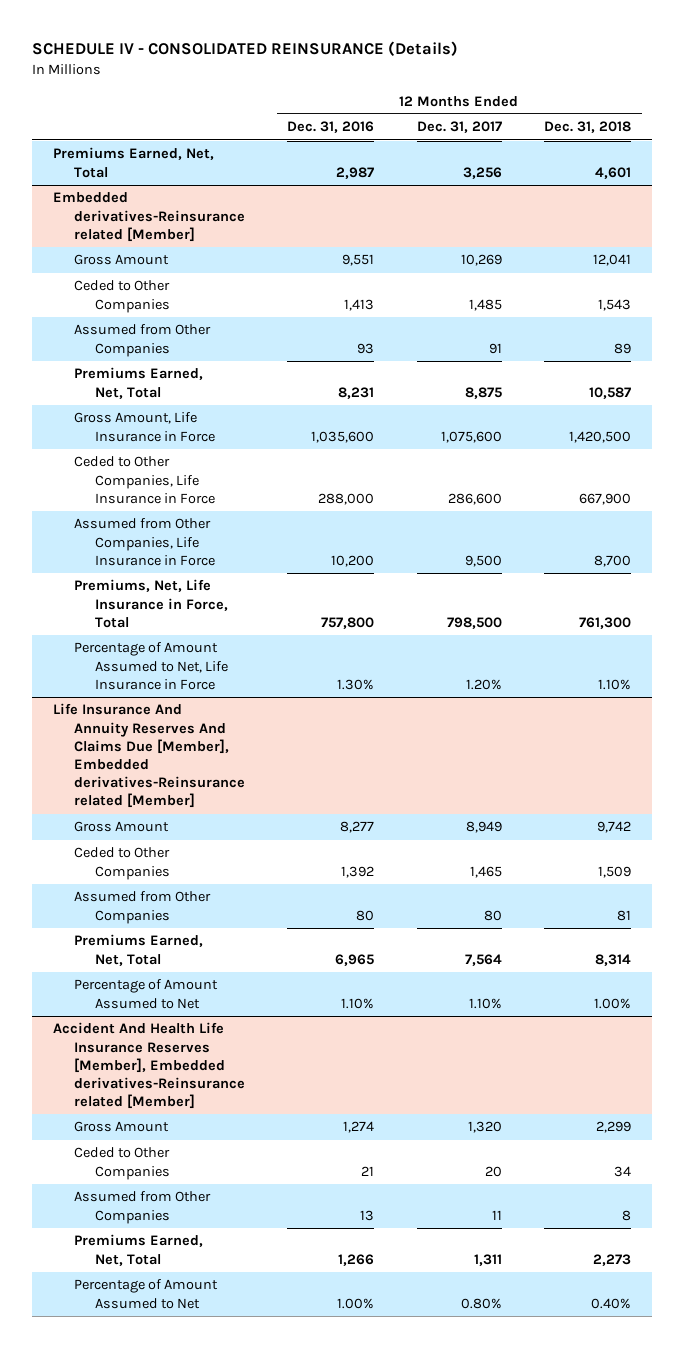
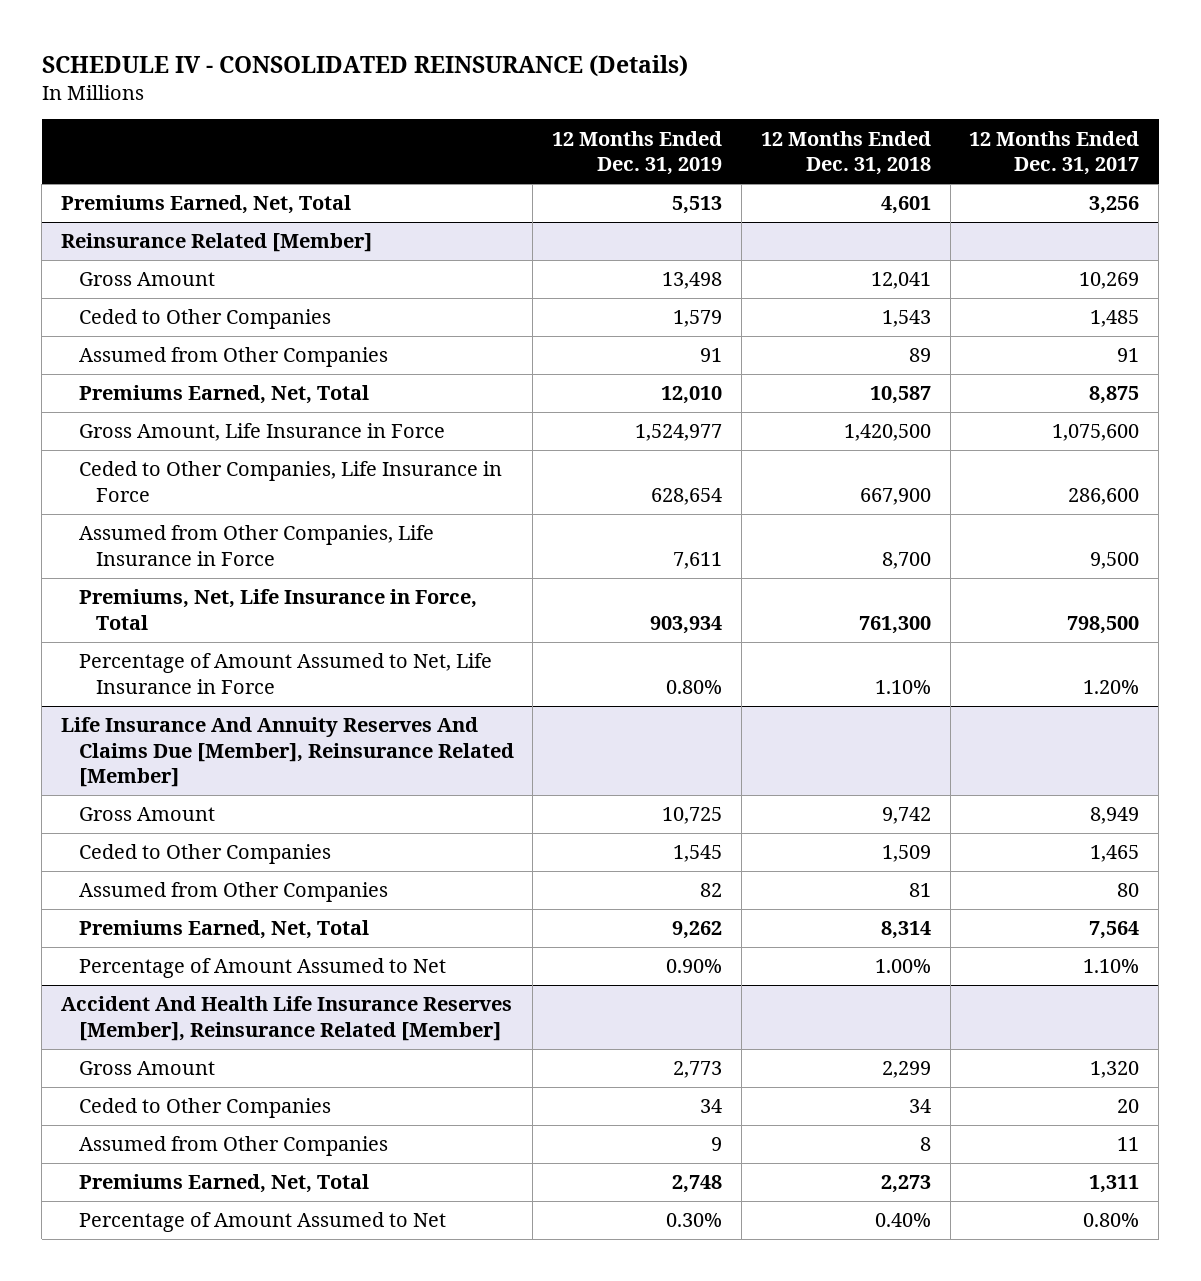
[287,121,375,134] Dec. 31, 2016 -> none
none -> [552,130,723,176] 12 Months Ended Dec. 31, 2019
[52,192,245,242] Embedded derivatives-Reinsurance related [Member] -> [61,233,373,253] Reinsurance Related [Member]
[52,703,245,809] Life Insurance And Annuity Reserves And Claims Due [Member], Embedded derivatives-Reinsurance related [Member] -> [61,717,514,788] Life Insurance And Annuity Reserves And Claims Due [Member], Reinsurance Related [Member]
[52,1022,245,1110] Accident And Health Life Insurance Reserves [Member], Embedded derivatives-Reinsurance related [Member] -> [61,996,513,1041] Accident And Health Life Insurance Reserves [Member], Reinsurance Related [Member]

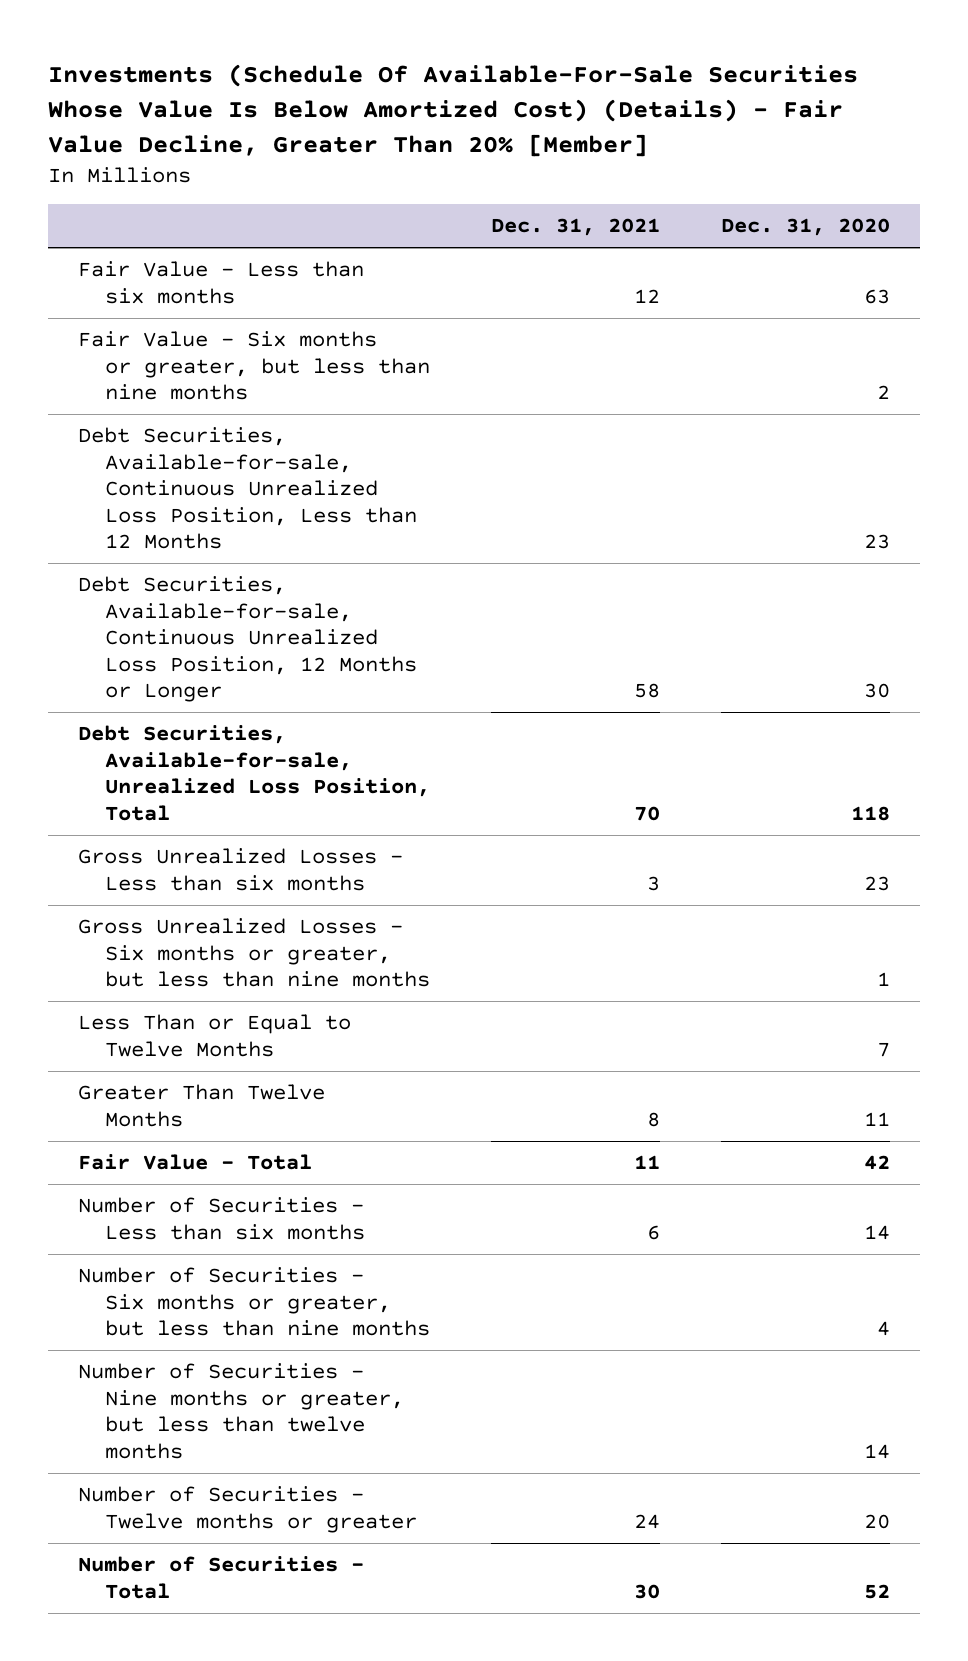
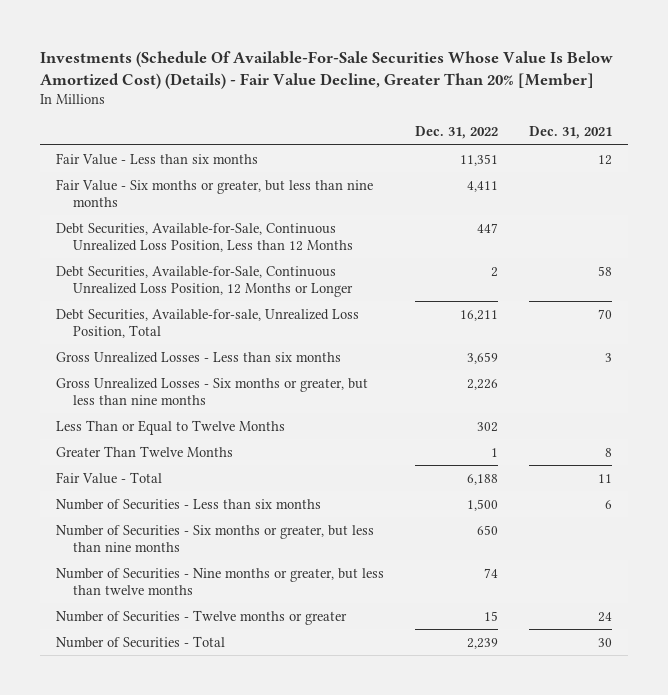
[720,218,890,237] Dec. 31, 2020 -> none
none -> [414,126,498,140] Dec. 31, 2022
[78,427,417,550] Debt Securities, Available-for-sale, Continuous Unrealized Loss Position, Less than 12 Months -> [55,222,353,252] Debt Securities, Available-for-Sale, Continuous Unrealized Loss Position, Less than 12 Months
[78,576,417,703] Debt Securities, Available-for-sale, Continuous Unrealized Loss Position, 12 Months or Longer -> [55,265,353,297] Debt Securities, Available-for-Sale, Continuous Unrealized Loss Position, 12 Months or Longer

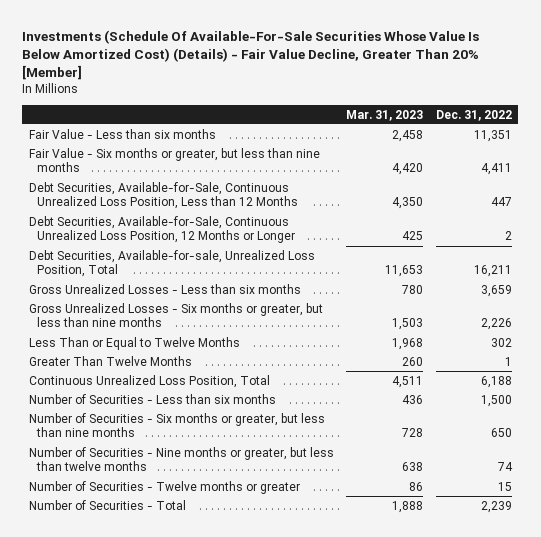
[529,126,613,140] Dec. 31, 2021 -> none
none -> [346,109,424,121] Mar. 31, 2023
[55,471,162,484] Fair Value - Total -> [28,374,270,388] Continuous Unrealized Loss Position, Total

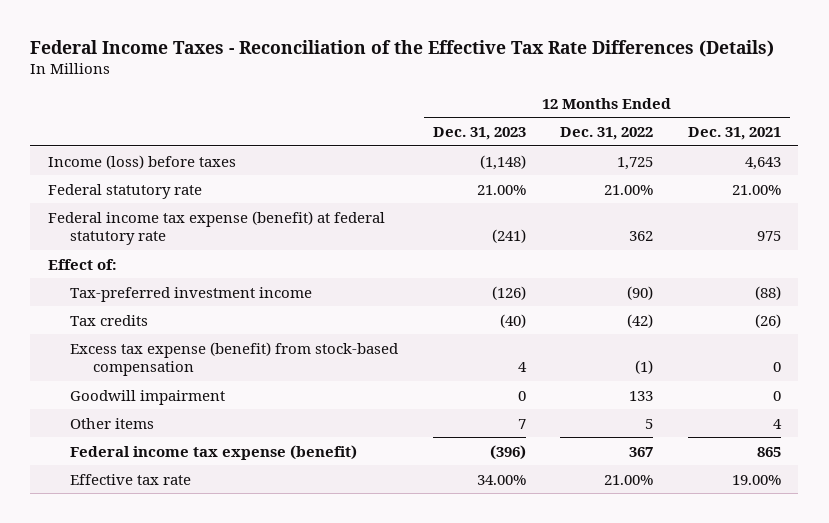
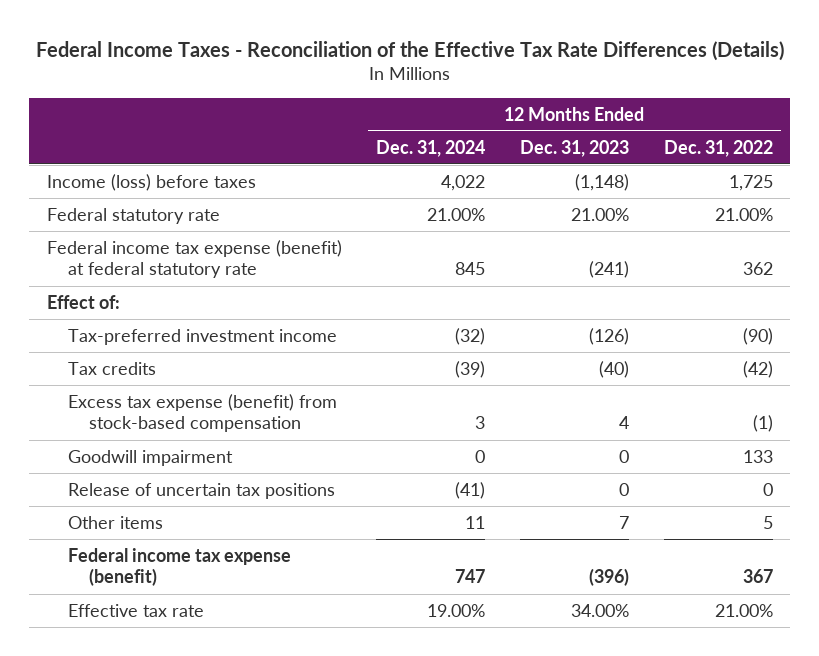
[687,127,781,141] Dec. 31, 2021 -> none
none -> [376,139,486,157] Dec. 31, 2024
none -> [67,482,335,499] Release of uncertain tax positions

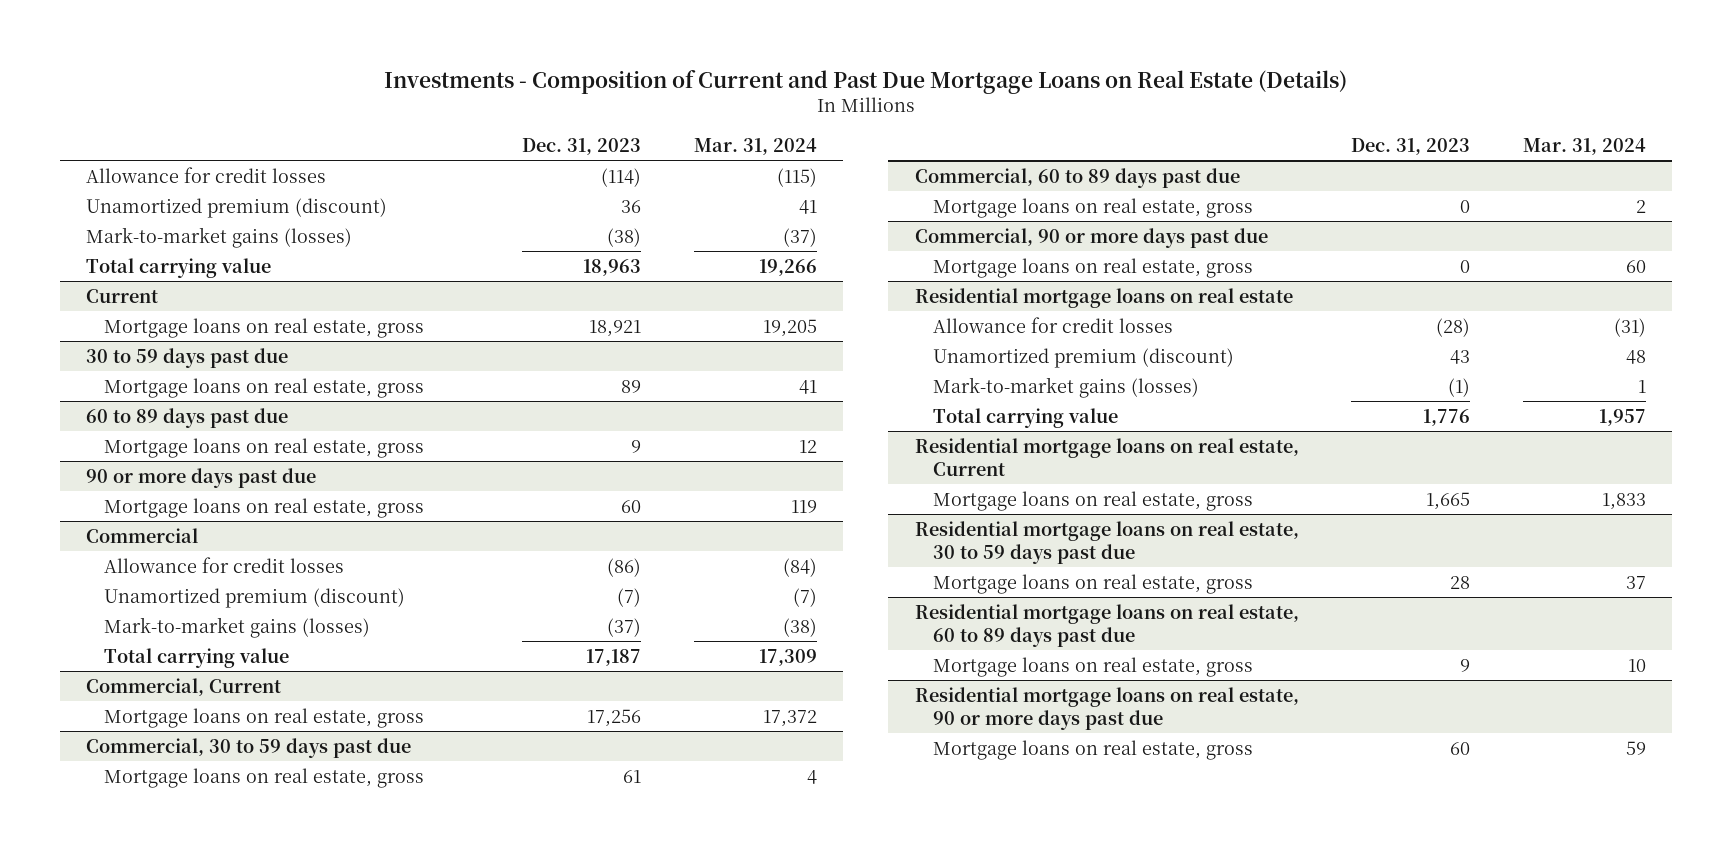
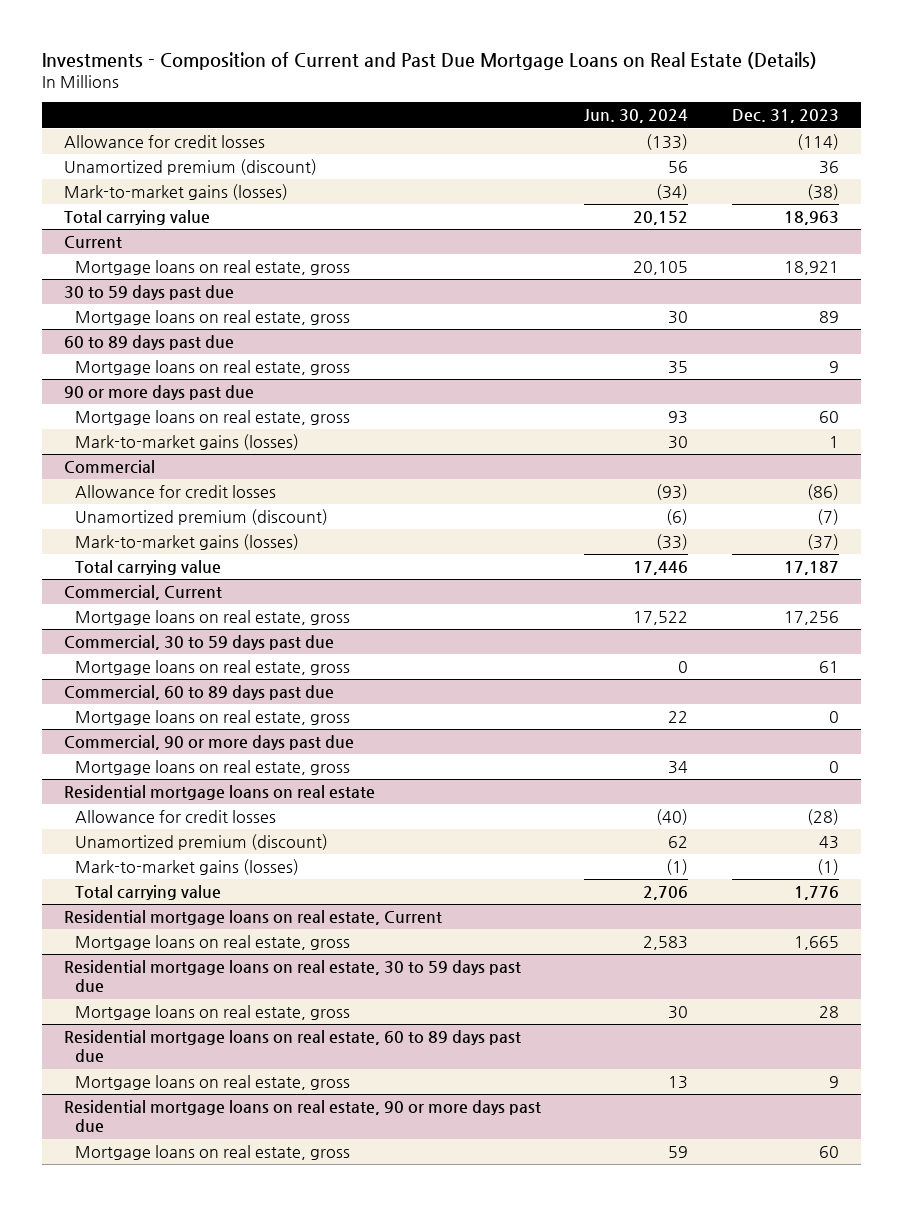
[694,137,818,155] Mar. 31, 2024 -> none
none -> [584,109,689,124] Jun. 30, 2024
none -> [74,434,299,451] Mark-to-market gains (losses)

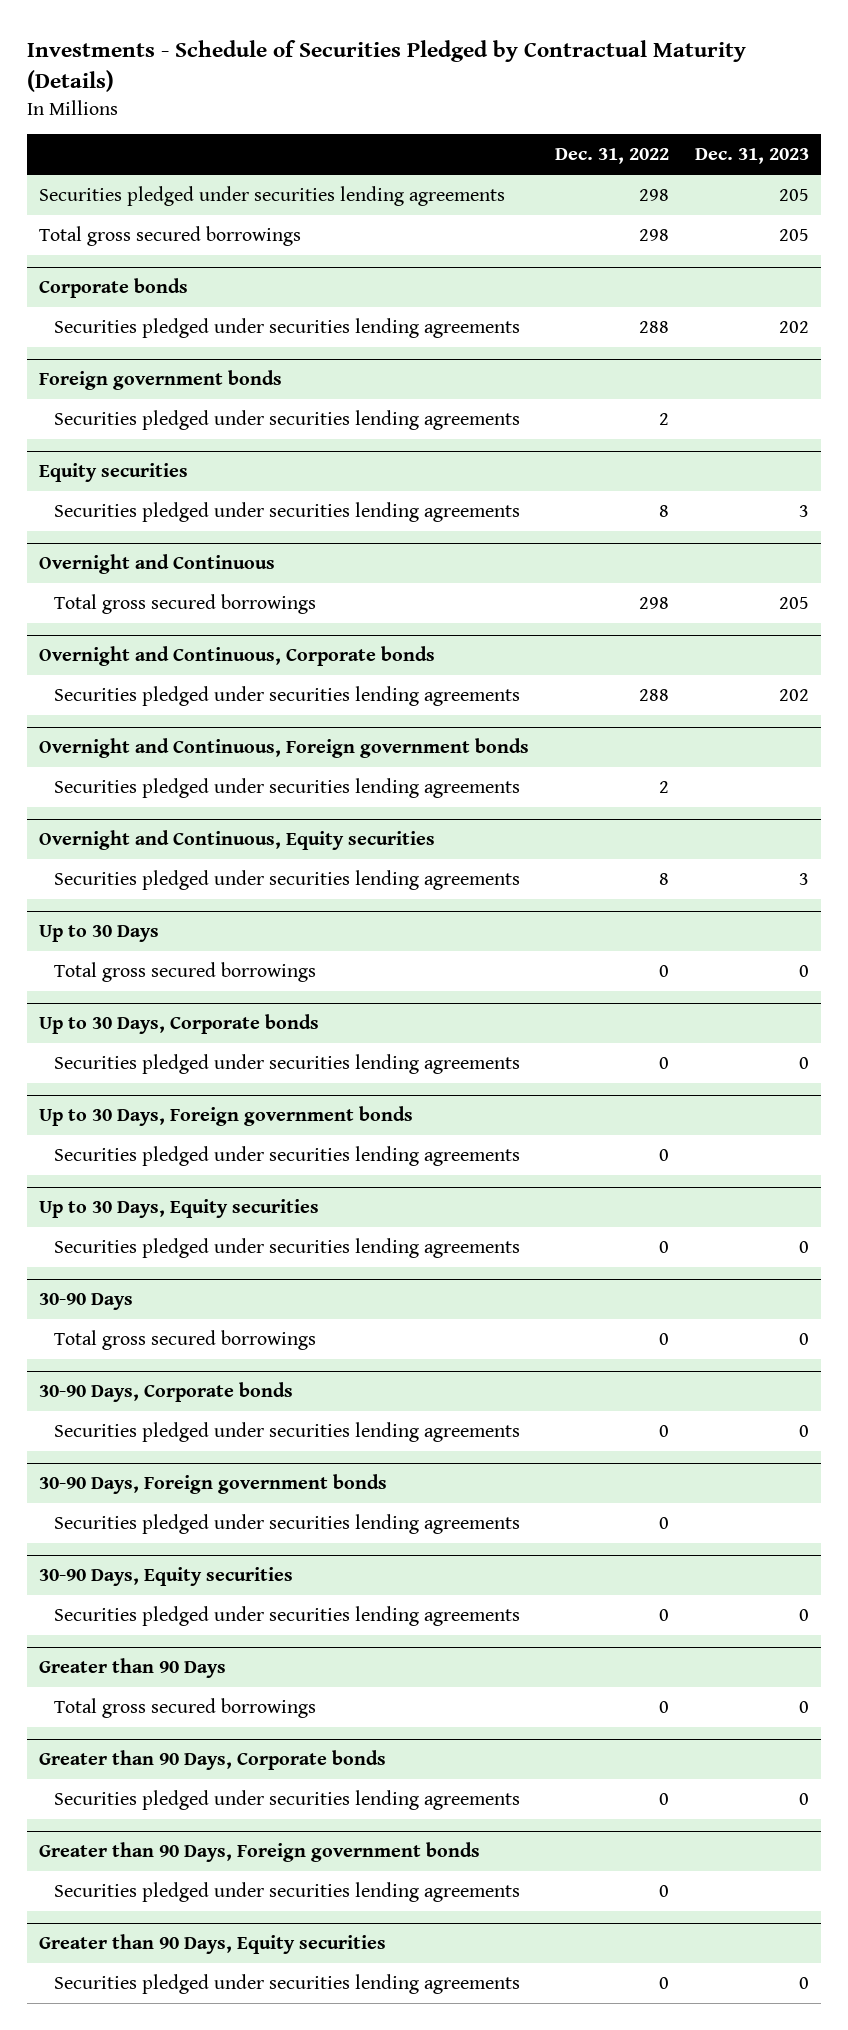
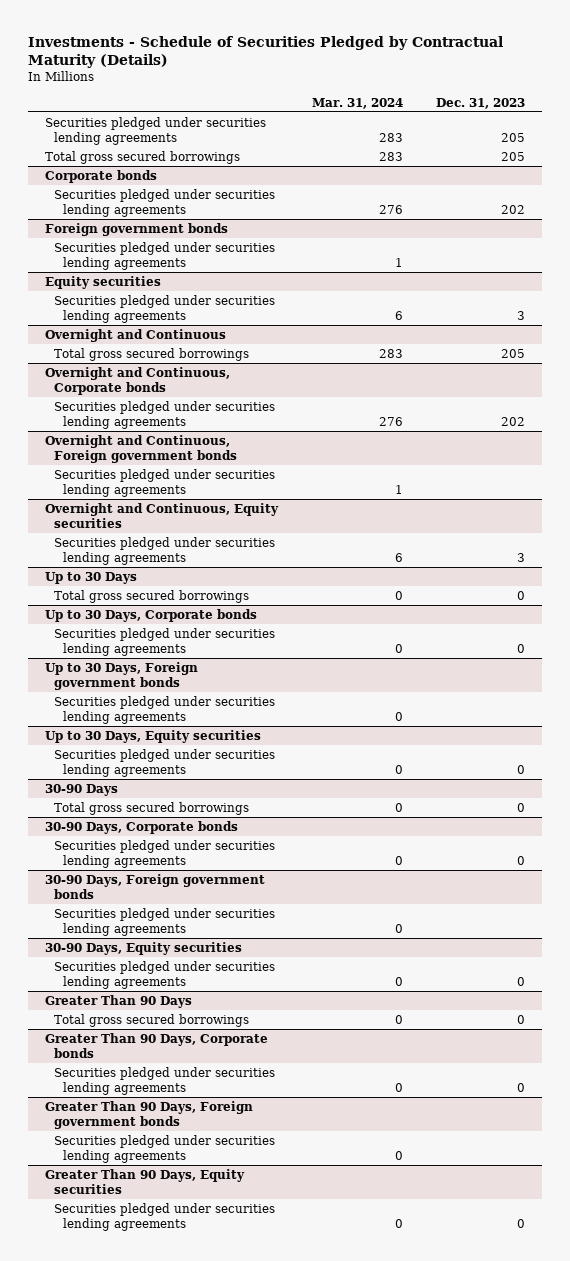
[554,148,669,165] Dec. 31, 2022 -> none
none -> [311,97,403,109] Mar. 31, 2024
[39,1658,227,1679] Greater than 90 Days -> [45,994,193,1008] Greater Than 90 Days
[39,1750,387,1771] Greater than 90 Days, Corporate bonds -> [45,1032,269,1058] Greater Than 90 Days, Corporate bonds
[39,1842,481,1863] Greater than 90 Days, Foreign government bonds -> [45,1100,254,1129] Greater Than 90 Days, Foreign government bonds
[39,1934,387,1955] Greater than 90 Days, Equity securities -> [45,1168,246,1194] Greater Than 90 Days, Equity securities

